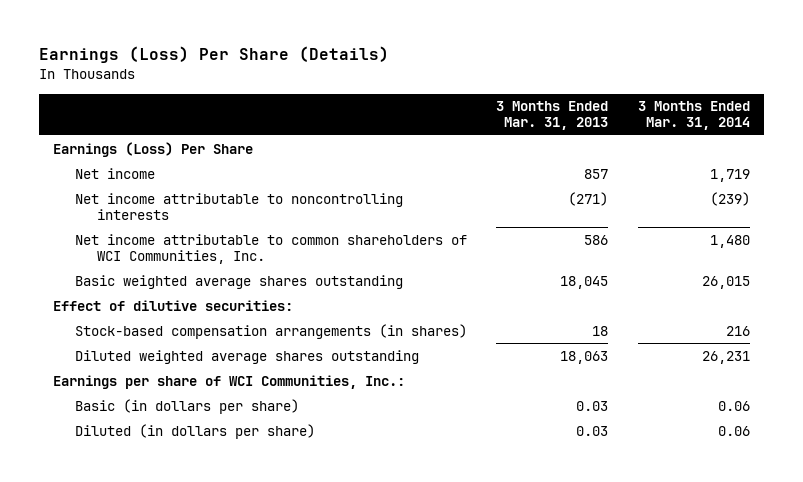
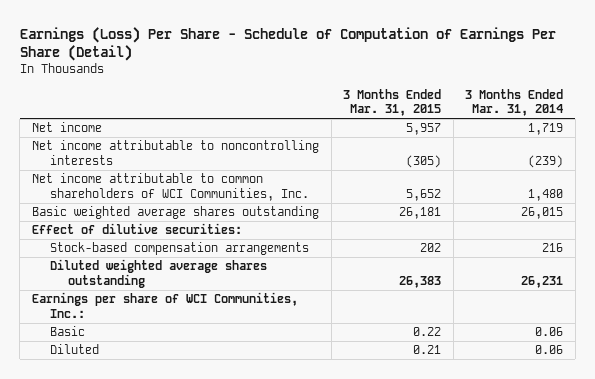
[38,46,389,64] Earnings (Loss) Per Share (Details) -> [19,26,556,62] Earnings (Loss) Per Share - Schedule of Computation of Earnings Per Share (Detail)
[496,101,609,131] 3 Months Ended Mar. 31, 2013 -> none
none -> [343,88,442,117] 3 Months Ended Mar. 31, 2015
[53,141,254,157] Earnings (Loss) Per Share -> none
[74,323,467,339] Stock-based compensation arrangements (in shares) -> [50,242,310,256] Stock-based compensation arrangements
[74,398,299,414] Basic (in dollars per share) -> [50,326,86,337] Basic
[74,423,315,439] Diluted (in dollars per share) -> [50,344,100,355] Diluted

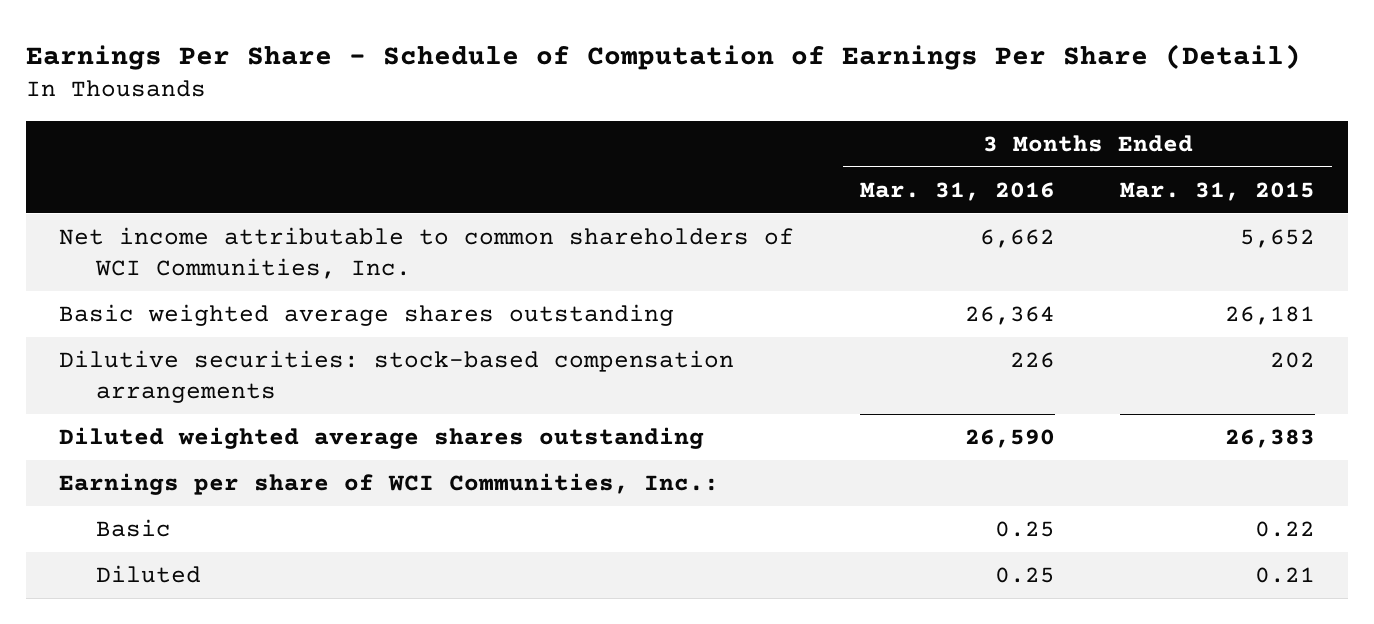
[19,26,556,62] Earnings (Loss) Per Share - Schedule of Computation of Earnings Per Share (Detail) -> [26,43,1302,70] Earnings Per Share - Schedule of Computation of Earnings Per Share (Detail)
[465,88,564,117] 3 Months Ended Mar. 31, 2014 -> none
none -> [859,181,1055,201] Mar. 31, 2016
[31,122,102,133] Net income -> none
[31,140,319,165] Net income attributable to noncontrolling interests -> none
[31,223,242,235] Effect of dilutive securities: -> none
[50,242,310,256] Stock-based compensation arrangements -> [58,350,734,404] Dilutive securities: stock-based compensation arrangements

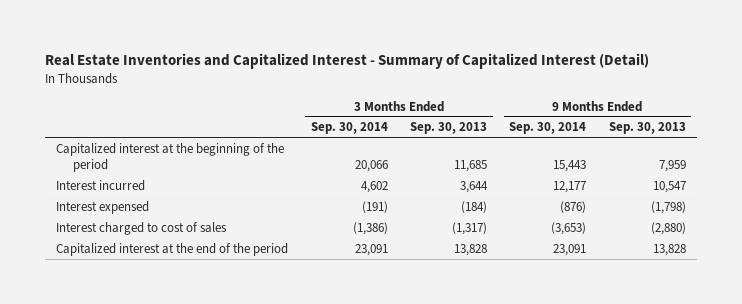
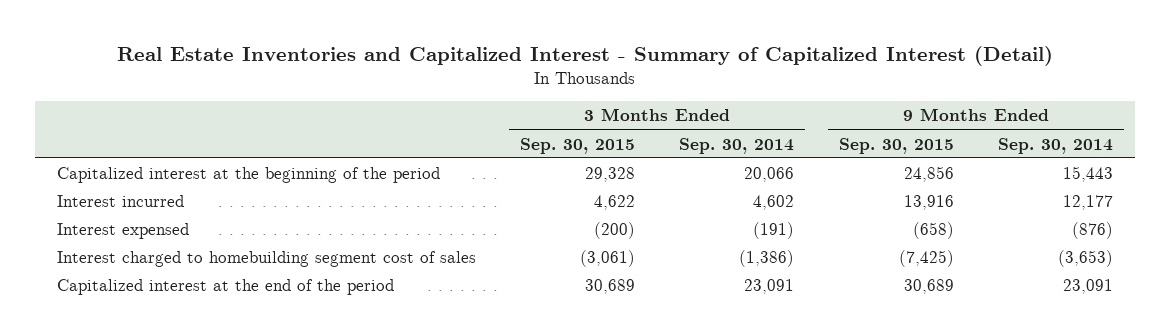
[409,122,487,135] Sep. 30, 2013 -> none
[608,122,686,135] Sep. 30, 2013 -> none
none -> [520,137,636,154] Sep. 30, 2015
none -> [838,137,954,154] Sep. 30, 2015
[56,221,228,235] Interest charged to cost of sales -> [56,251,476,268] Interest charged to homebuilding segment cost of sales

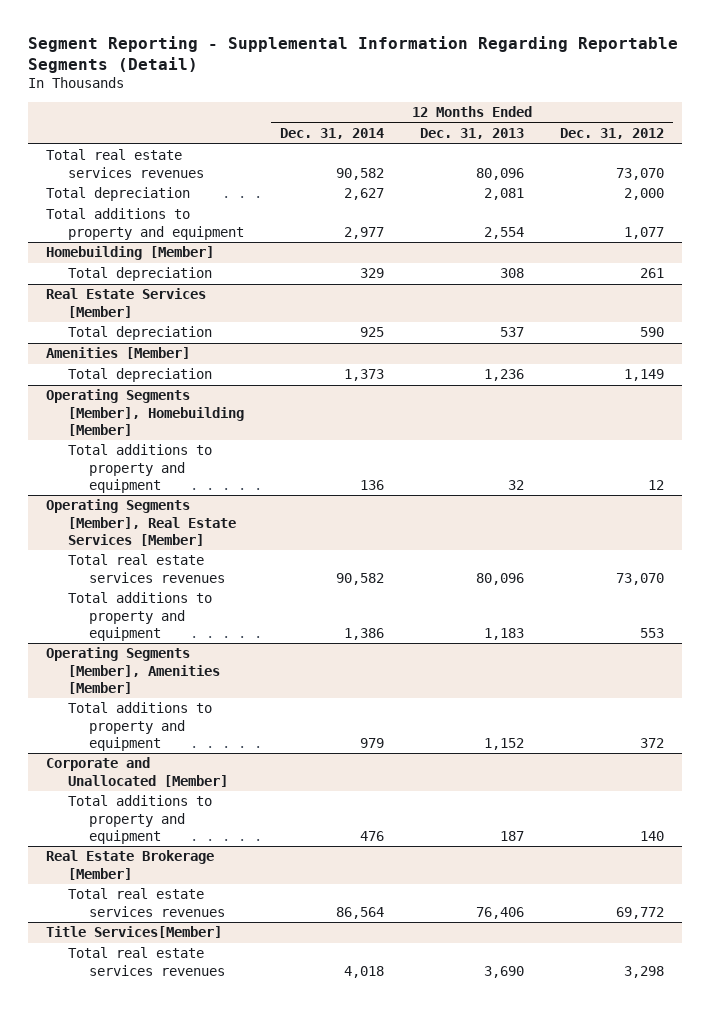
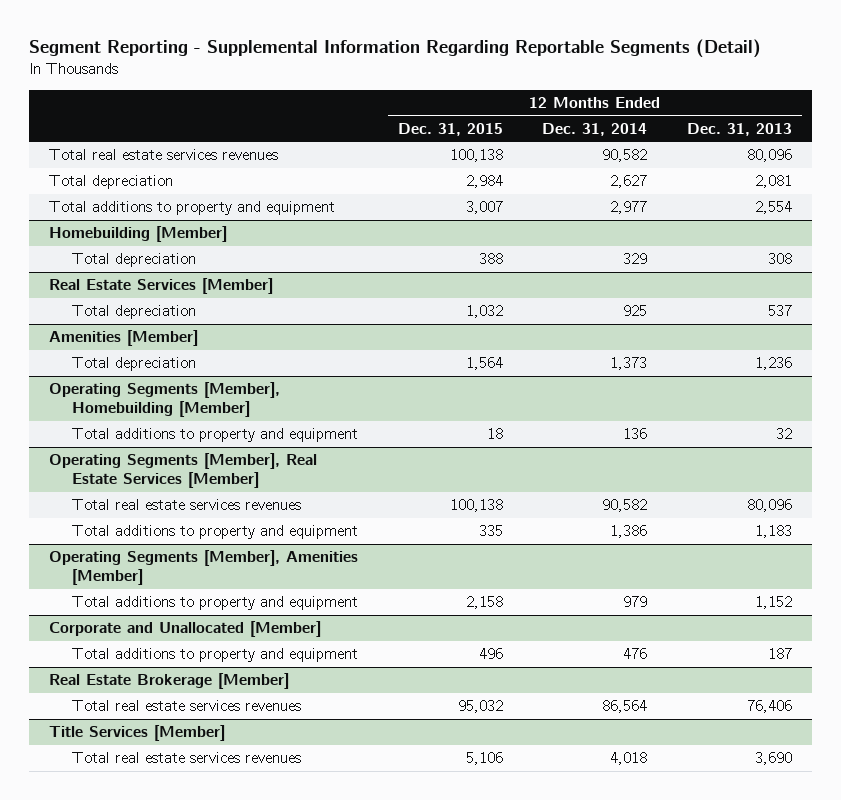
[559,128,664,140] Dec. 31, 2012 -> none
none -> [397,122,503,136] Dec. 31, 2015
[46,926,223,939] Title Services[Member] -> [49,725,226,742] Title Services [Member]

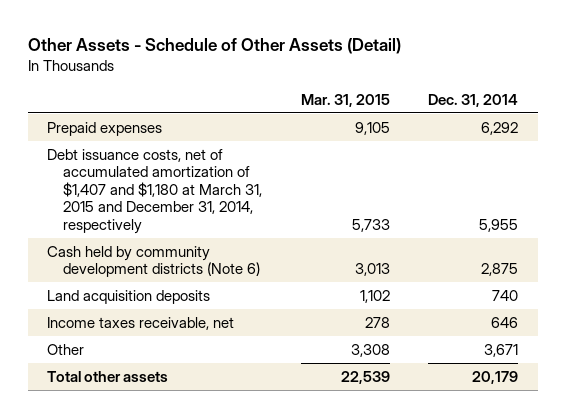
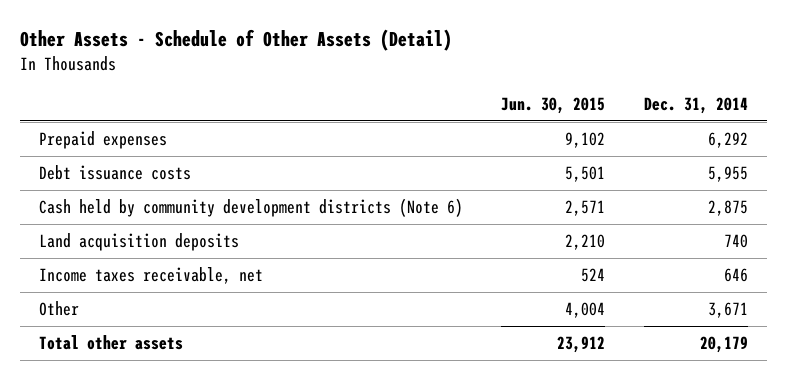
[300,93,390,107] Mar. 31, 2015 -> none
none -> [501,96,606,114] Jun. 30, 2015
[47,148,263,234] Debt issuance costs, net of accumulated amortization of $1,407 and $1,180 at March 31, 2015 and December 31, 2014, respectively -> [38,164,191,180] Debt issuance costs

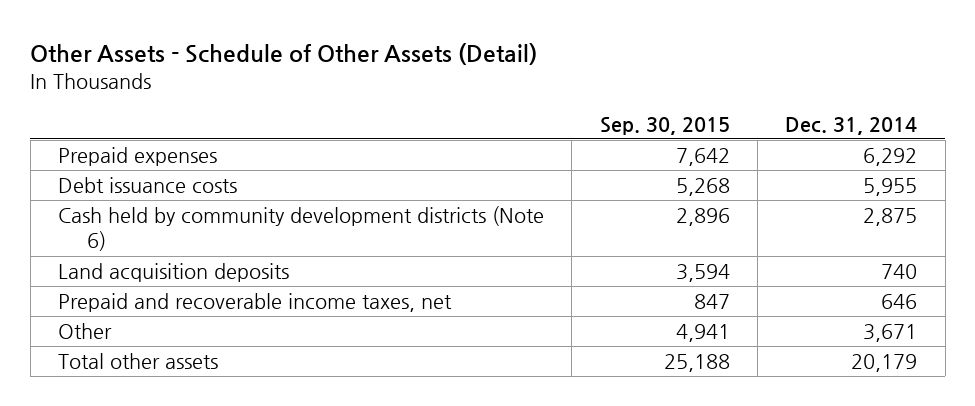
[501,96,606,114] Jun. 30, 2015 -> none
none -> [599,116,730,135] Sep. 30, 2015
[38,266,263,284] Income taxes receivable, net -> [58,293,453,313] Prepaid and recoverable income taxes, net

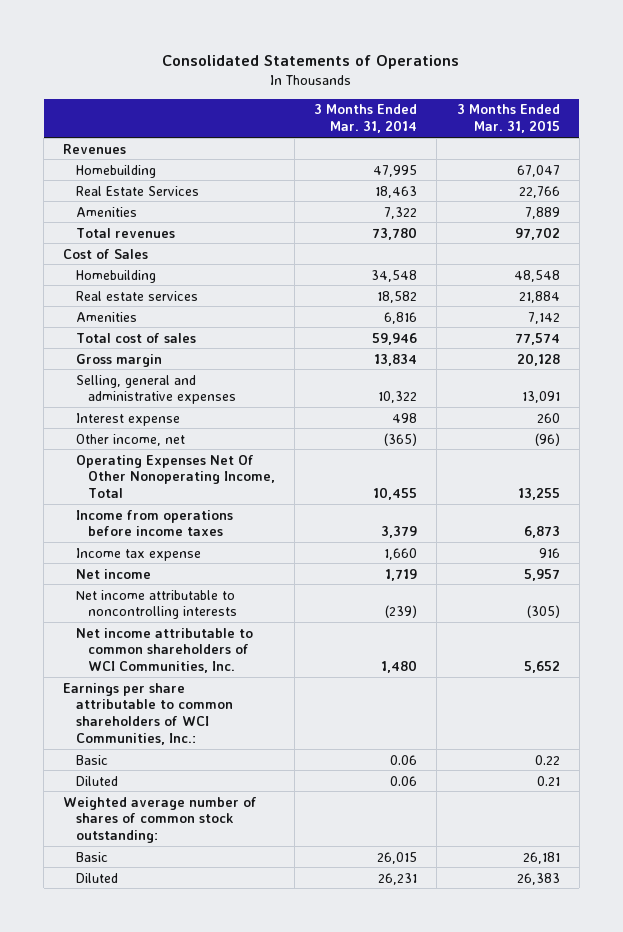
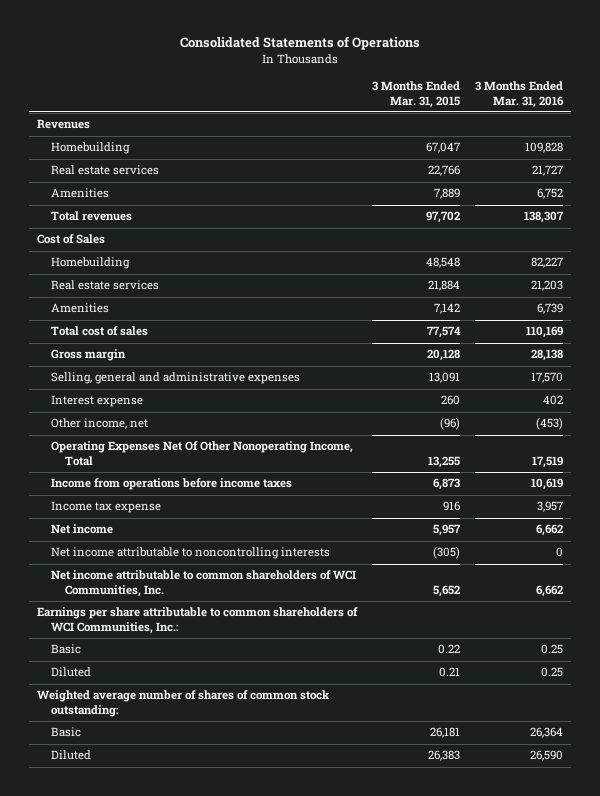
[314,104,418,134] 3 Months Ended Mar. 31, 2014 -> none
none -> [475,80,565,108] 3 Months Ended Mar. 31, 2016
[75,185,199,196] Real Estate Services -> [51,165,160,176] Real estate services

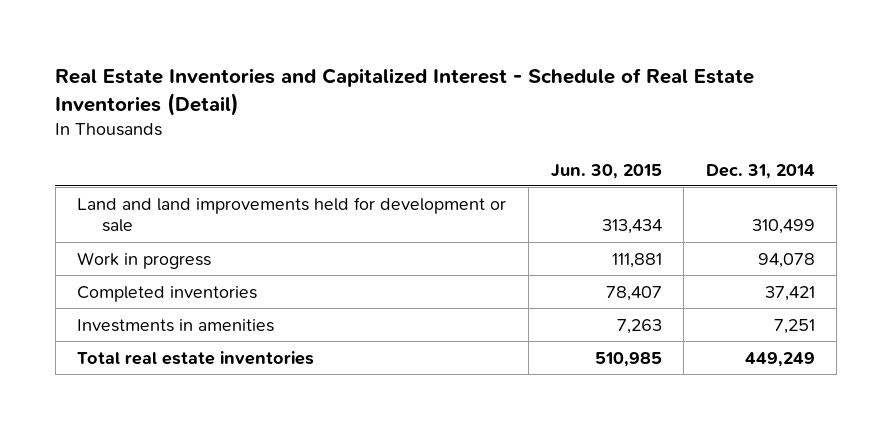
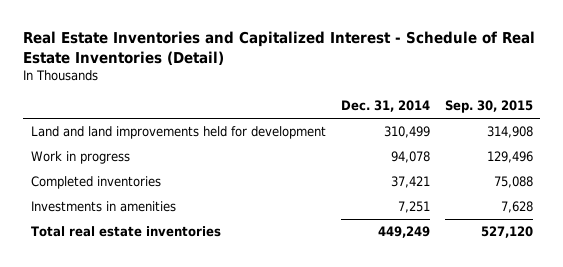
[550,163,662,179] Jun. 30, 2015 -> none
none -> [444,100,533,114] Sep. 30, 2015
[77,196,507,233] Land and land improvements held for development or sale -> [30,126,326,140] Land and land improvements held for development

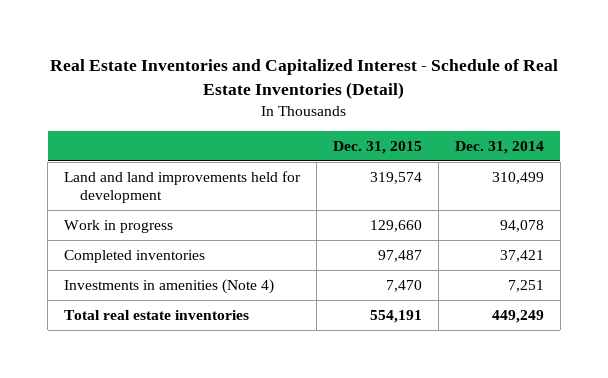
[444,100,533,114] Sep. 30, 2015 -> none
none -> [332,141,422,155] Dec. 31, 2015
[30,201,176,213] Investments in amenities -> [64,278,275,294] Investments in amenities (Note 4)

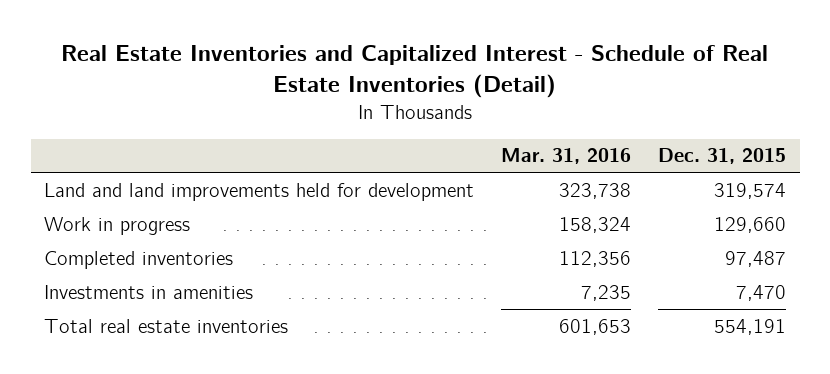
[454,141,544,155] Dec. 31, 2014 -> none
none -> [501,148,632,165] Mar. 31, 2016
[64,278,275,294] Investments in amenities (Note 4) -> [44,284,254,299] Investments in amenities

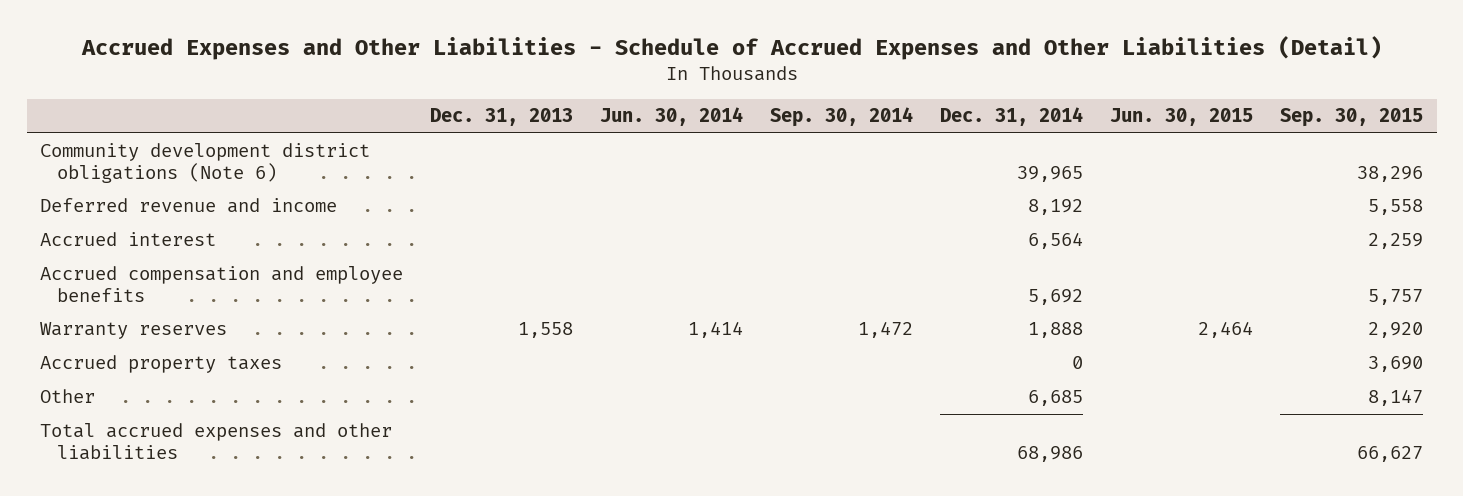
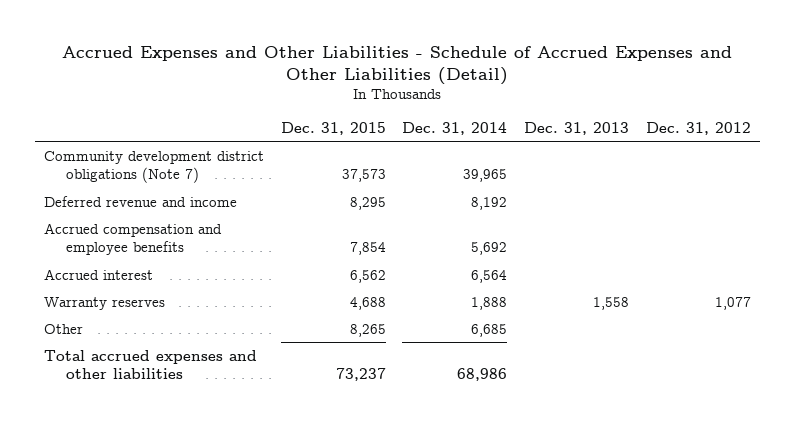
[600,107,744,127] Jun. 30, 2014 -> none
[770,107,914,128] Sep. 30, 2014 -> none
[1110,108,1254,127] Jun. 30, 2015 -> none
[1280,108,1424,128] Sep. 30, 2015 -> none
none -> [280,121,386,135] Dec. 31, 2015
none -> [646,121,752,135] Dec. 31, 2012
[40,143,371,184] Community development district obligations (Note 6) -> [43,150,264,183] Community development district obligations (Note 7)
[40,232,217,247] Accrued interest -> [43,268,153,280] Accrued interest
[40,355,283,374] Accrued property taxes -> none

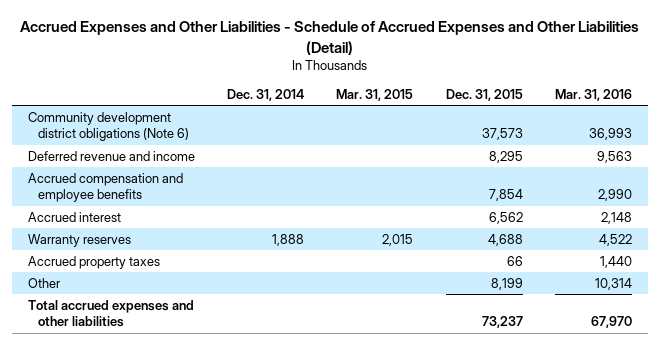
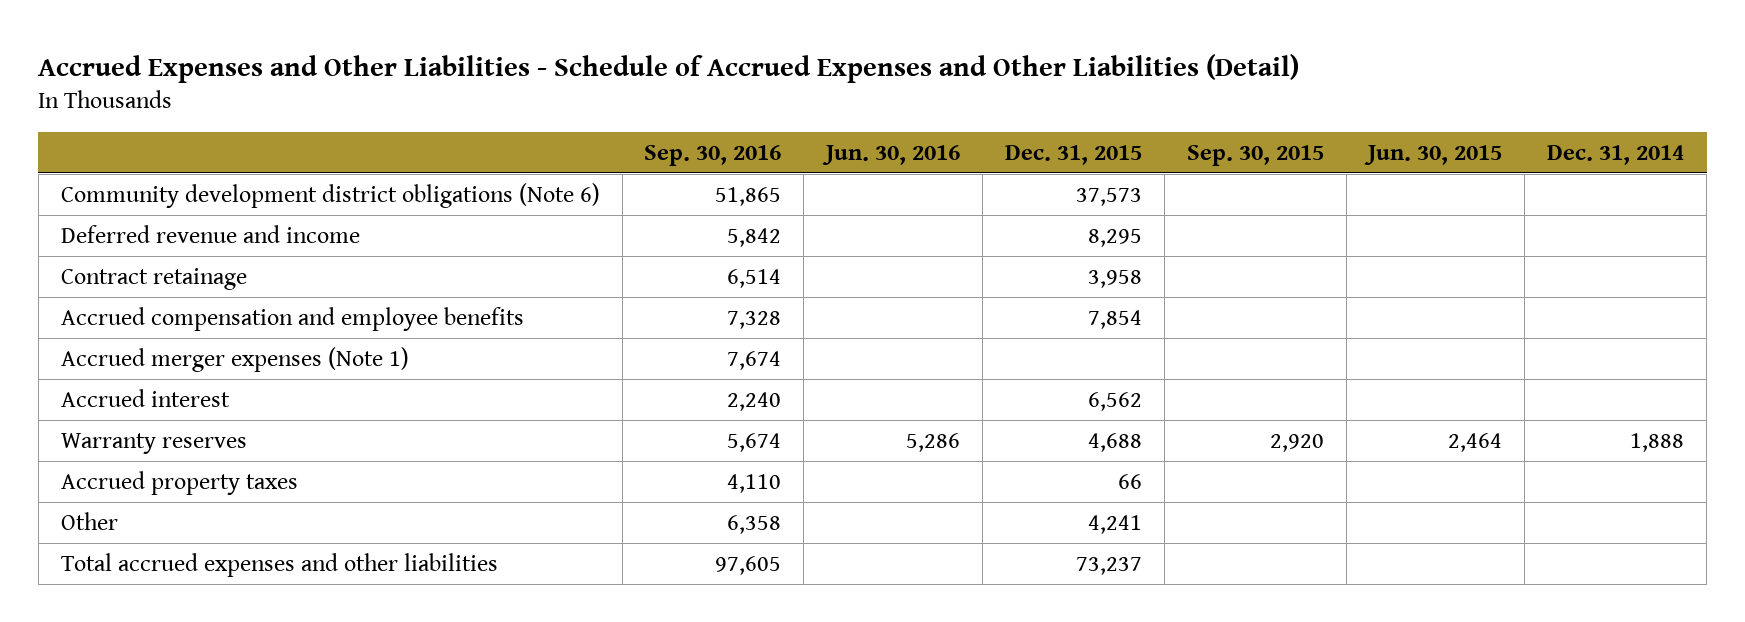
[336,88,414,101] Mar. 31, 2015 -> none
[554,88,632,101] Mar. 31, 2016 -> none
none -> [644,145,782,167] Sep. 30, 2016
none -> [822,145,961,166] Jun. 30, 2016
none -> [1186,145,1324,167] Sep. 30, 2015
none -> [1364,145,1503,166] Jun. 30, 2015
none -> [60,267,247,290] Contract retainage
none -> [60,346,409,372] Accrued merger expenses (Note 1)
[490,277,523,290] 8,199 -> [1087,514,1142,534] 4,241

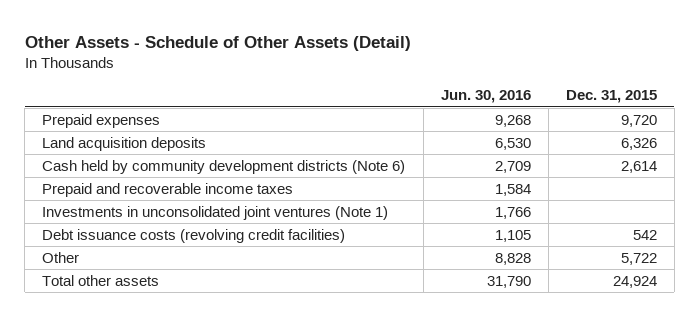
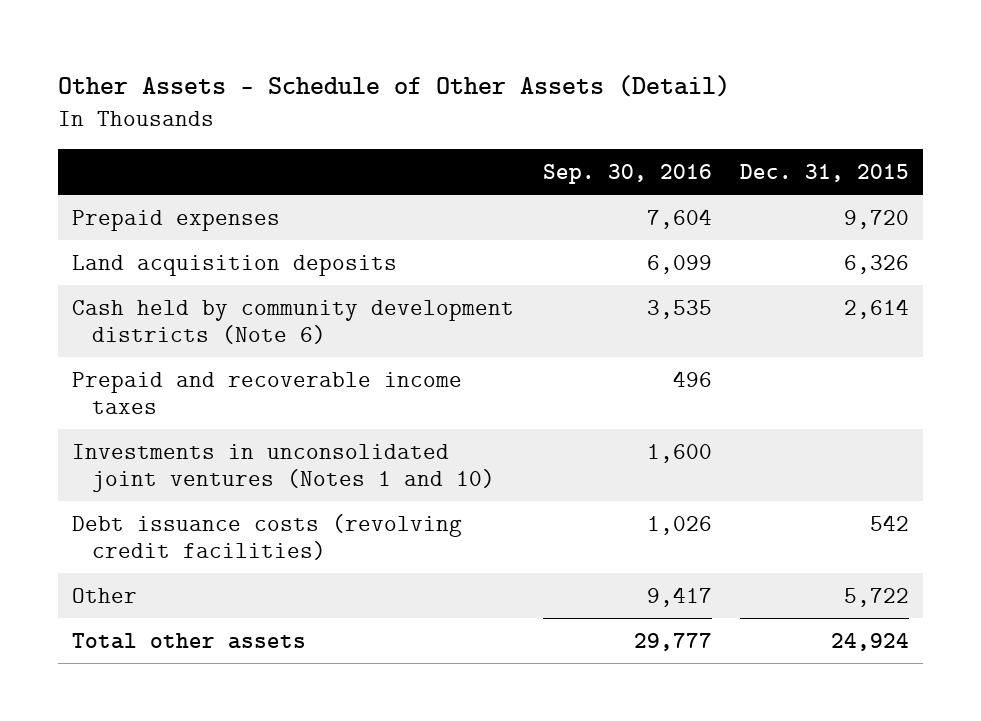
[440,90,531,104] Jun. 30, 2016 -> none
none -> [542,163,712,184] Sep. 30, 2016
[42,205,389,220] Investments in unconsolidated joint ventures (Note 1) -> [72,443,495,492] Investments in unconsolidated joint ventures (Notes 1 and 10)

